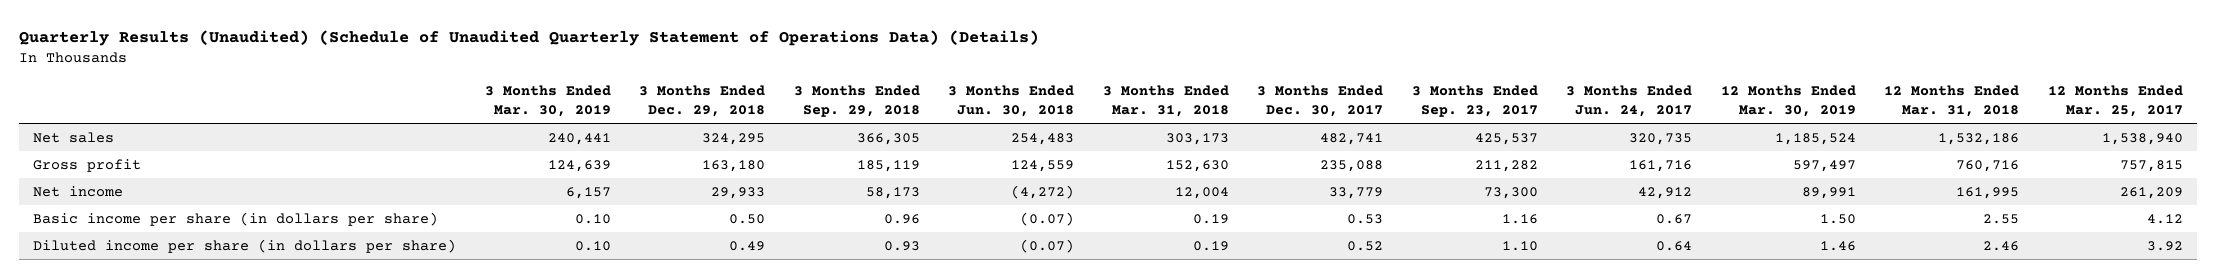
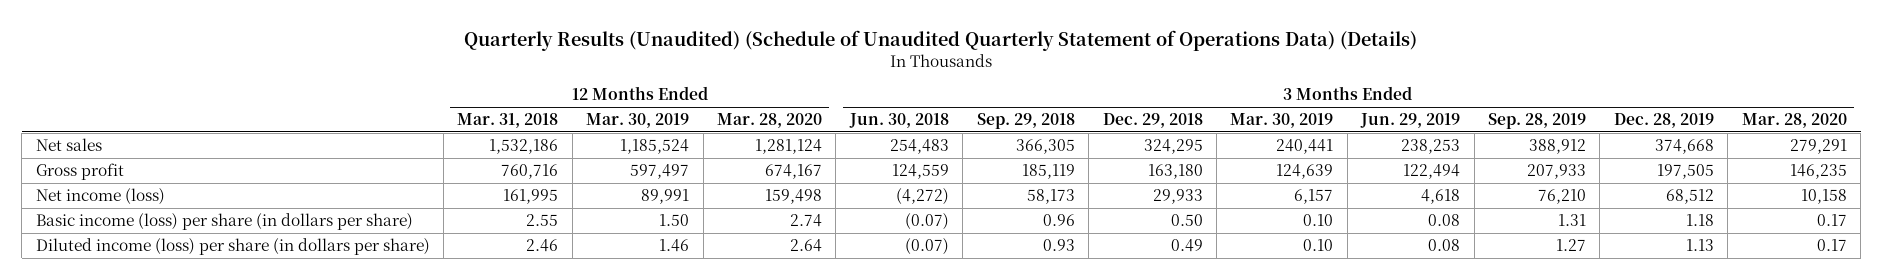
[1102,84,1229,117] 3 Months Ended Mar. 31, 2018 -> none
[1257,84,1384,117] 3 Months Ended Dec. 30, 2017 -> none
[1411,84,1538,117] 3 Months Ended Sep. 23, 2017 -> none
[1566,84,1693,117] 3 Months Ended Jun. 24, 2017 -> none
[2047,84,2183,117] 12 Months Ended Mar. 25, 2017 -> none
none -> [717,113,823,129] Mar. 28, 2020
none -> [1360,113,1461,129] Jun. 29, 2019
none -> [1488,113,1587,130] Sep. 28, 2019
none -> [1613,113,1714,129] Dec. 28, 2019
none -> [1741,113,1847,129] Mar. 28, 2020
[33,185,124,197] Net income -> [35,188,165,206] Net income (loss)
[33,211,439,226] Basic income per share (in dollars per share) -> [35,213,413,231] Basic income (loss) per share (in dollars per share)
[33,238,457,253] Diluted income per share (in dollars per share) -> [35,238,430,256] Diluted income (loss) per share (in dollars per share)

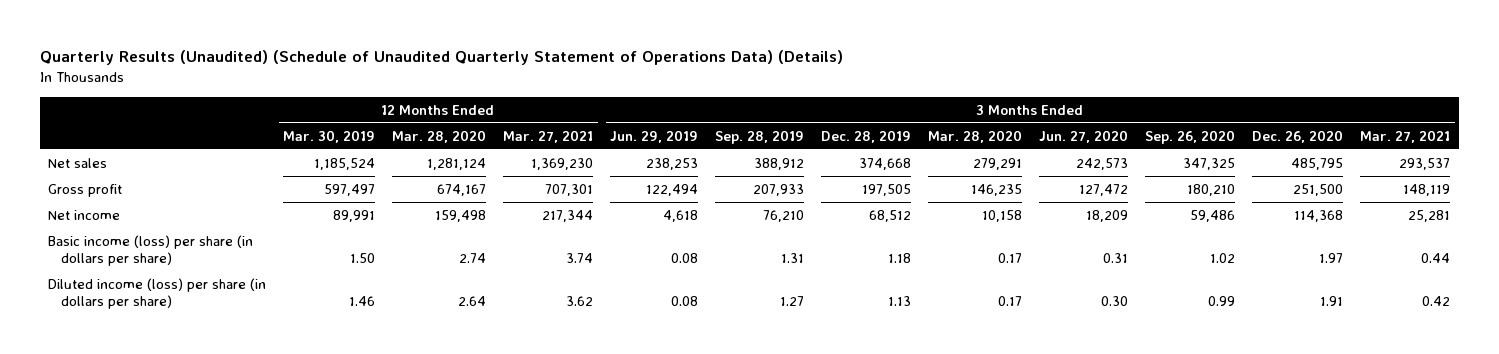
[457,113,559,129] Mar. 31, 2018 -> none
[848,113,949,129] Jun. 30, 2018 -> none
[976,113,1075,130] Sep. 29, 2018 -> none
[1102,113,1203,129] Dec. 29, 2018 -> none
[1230,113,1334,129] Mar. 30, 2019 -> none
none -> [503,129,594,143] Mar. 27, 2021
none -> [1039,129,1129,143] Jun. 27, 2020
none -> [1145,129,1236,144] Sep. 26, 2020
none -> [1252,129,1344,143] Dec. 26, 2020
none -> [1360,129,1451,143] Mar. 27, 2021
[35,188,165,206] Net income (loss) -> [48,210,121,221] Net income

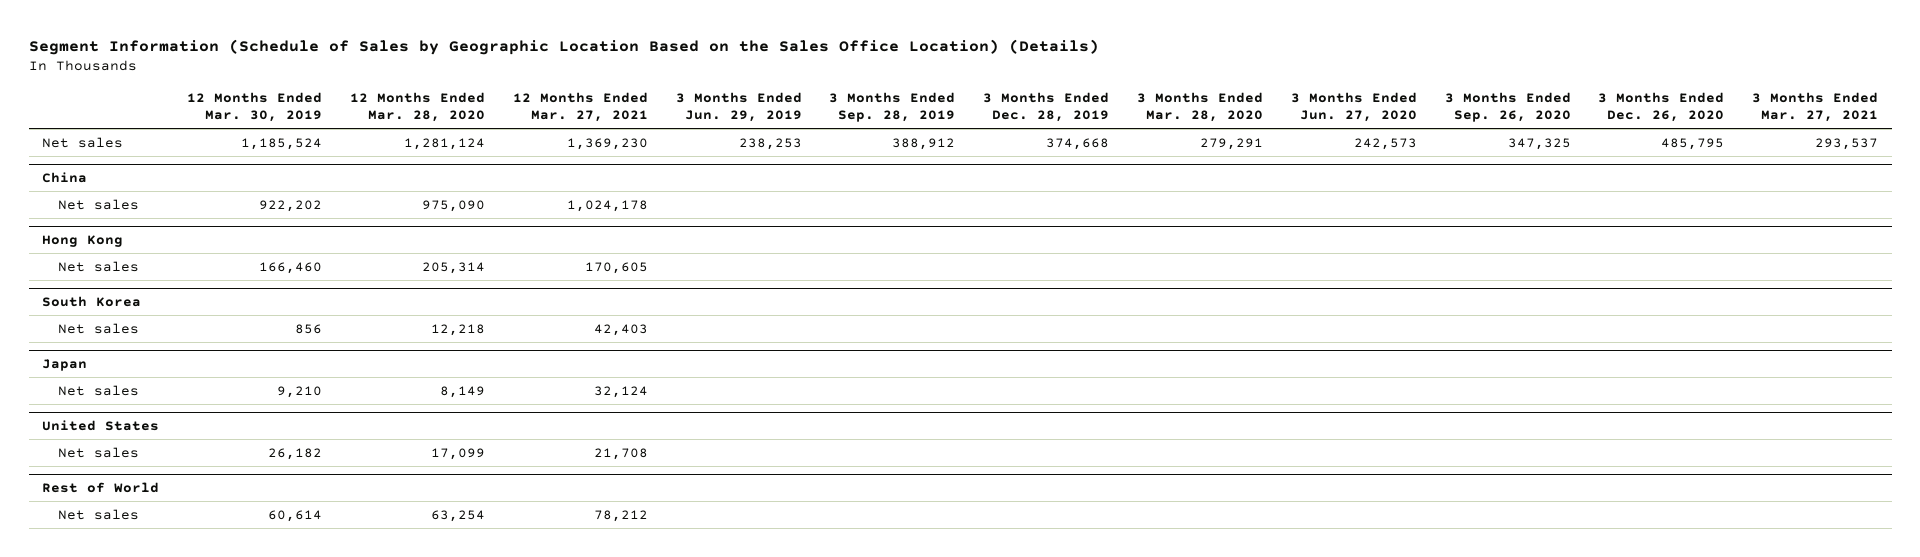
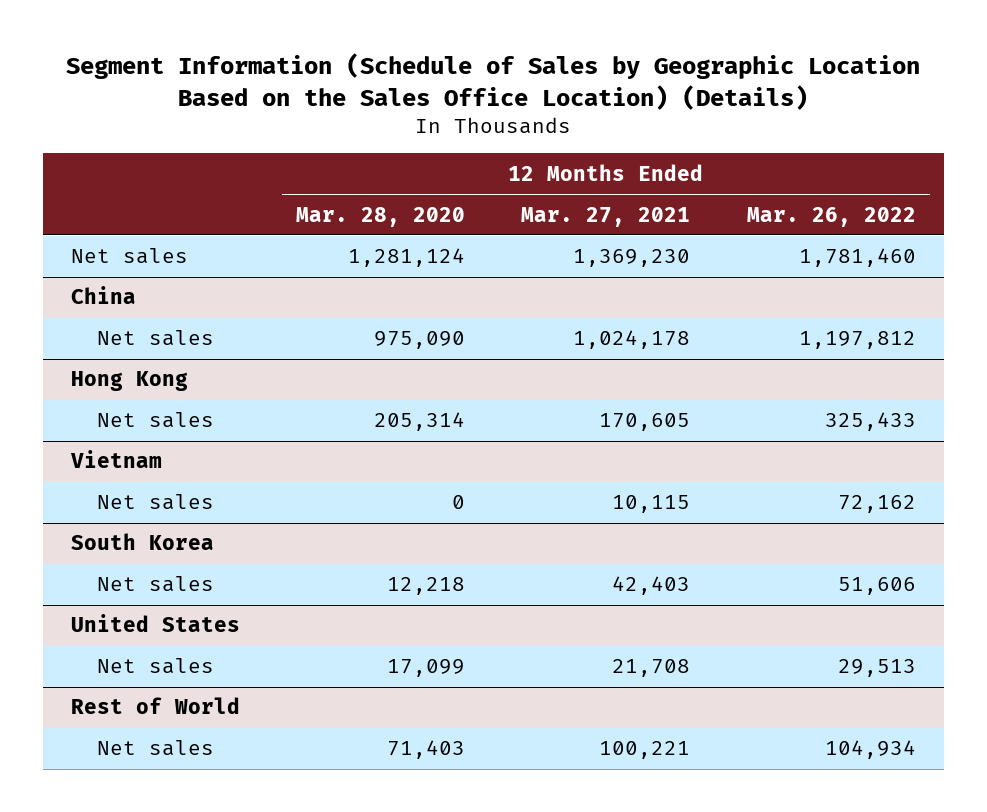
[187,92,323,123] 12 Months Ended Mar. 30, 2019 -> none
[675,92,802,123] 3 Months Ended Jun. 29, 2019 -> none
[829,92,956,123] 3 Months Ended Sep. 28, 2019 -> none
[983,92,1110,123] 3 Months Ended Dec. 28, 2019 -> none
[1136,92,1263,123] 3 Months Ended Mar. 28, 2020 -> none
[1290,92,1417,123] 3 Months Ended Jun. 27, 2020 -> none
[1444,92,1571,123] 3 Months Ended Sep. 26, 2020 -> none
[1598,92,1725,123] 3 Months Ended Dec. 26, 2020 -> none
[1752,92,1879,123] 3 Months Ended Mar. 27, 2021 -> none
none -> [746,206,916,227] Mar. 26, 2022
none -> [69,450,162,469] Vietnam
none -> [96,494,214,511] Net sales
[42,359,88,372] Japan -> none
[57,384,139,396] Net sales -> none
[430,509,485,522] 63,254 -> [387,740,466,760] 71,403
[593,509,648,522] 78,212 -> [599,741,691,760] 100,221

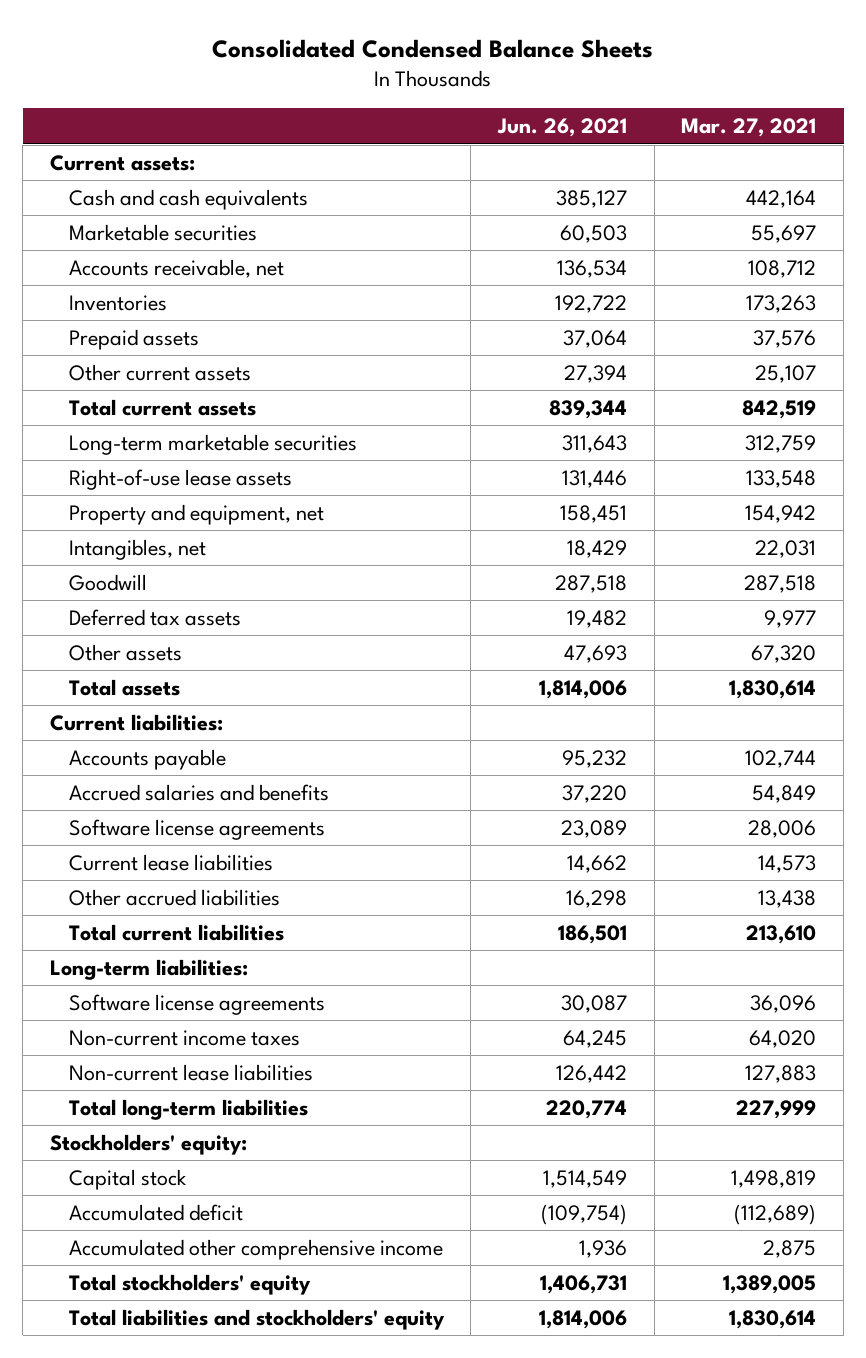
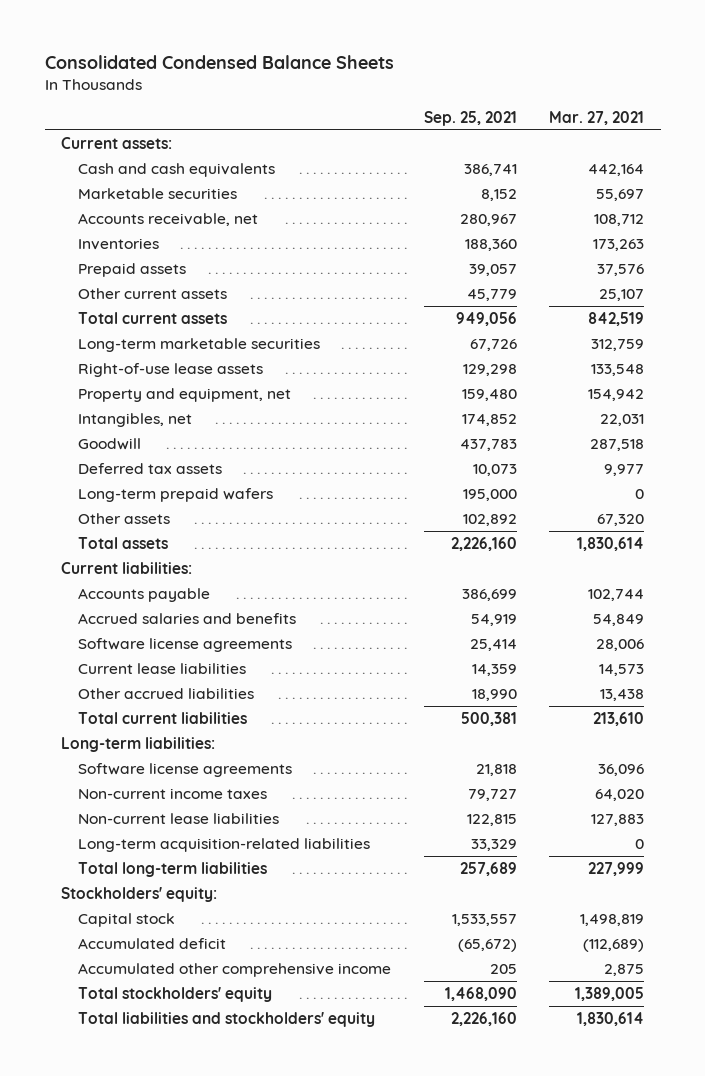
[496,118,627,138] Jun. 26, 2021 -> none
none -> [423,110,517,126] Sep. 25, 2021
none -> [77,487,273,502] Long-term prepaid wafers
none -> [77,837,370,852] Long-term acquisition-related liabilities

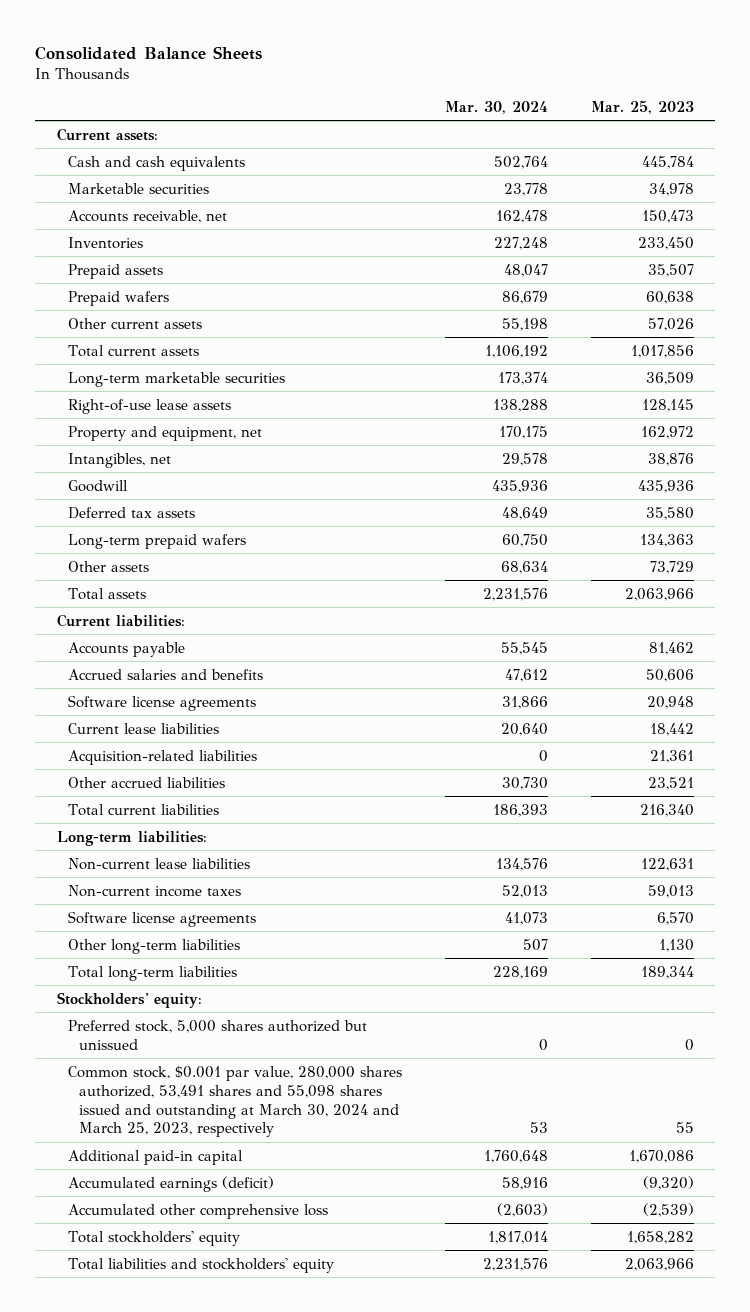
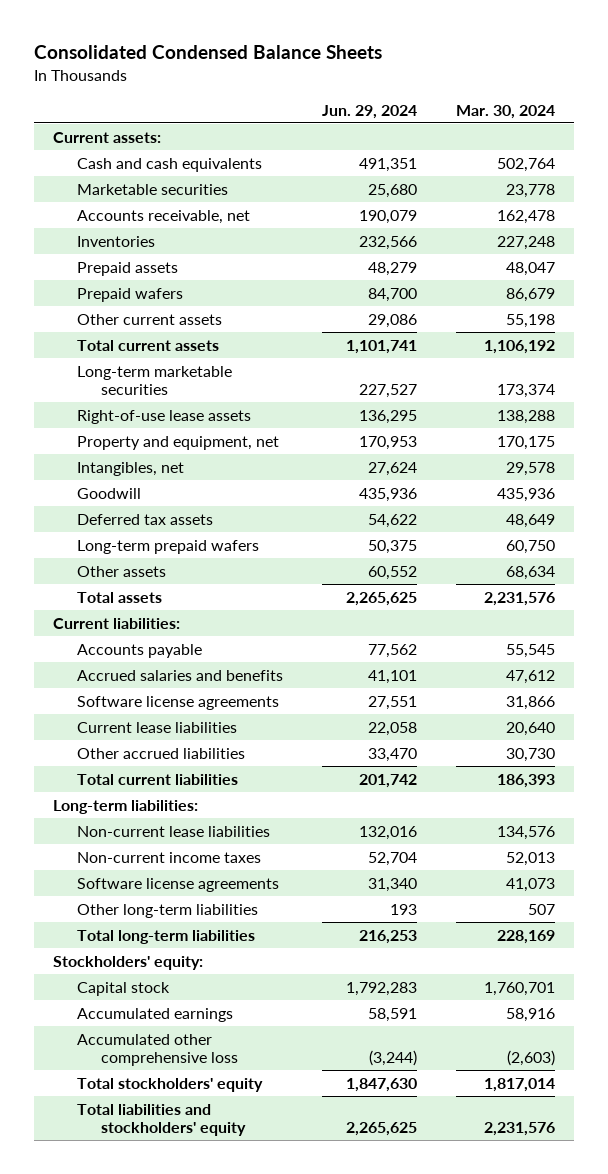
[35,45,263,60] Consolidated Balance Sheets -> [34,45,383,60] Consolidated Condensed Balance Sheets
[590,100,694,115] Mar. 25, 2023 -> none
none -> [322,104,418,119] Jun. 29, 2024
[68,749,258,765] Acquisition-related liabilities -> none
[68,1019,368,1050] Preferred stock, 5,000 shares authorized but unissued -> none
[68,1065,403,1138] Common stock, $0.001 par value, 280,000 shares authorized, 53,491 shares and 55,098 shares issued and outstanding at March 30, 2024 and March 25, 2023, respectively -> none
[68,1149,244,1165] Additional paid-in capital -> [77,981,171,996] Capital stock
[483,1149,548,1163] 1,760,648 -> [483,981,555,996] 1,760,701
[68,1175,275,1192] Accumulated earnings (deficit) -> [77,1007,234,1022] Accumulated earnings

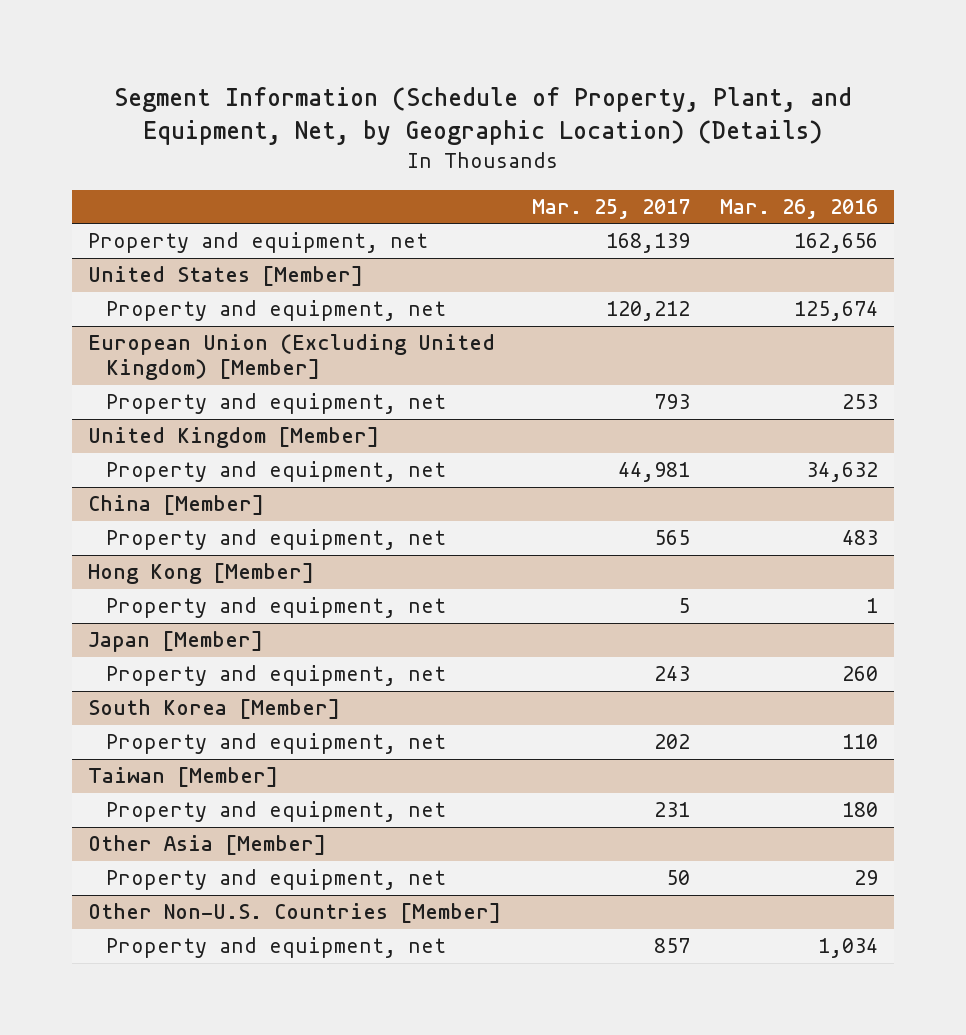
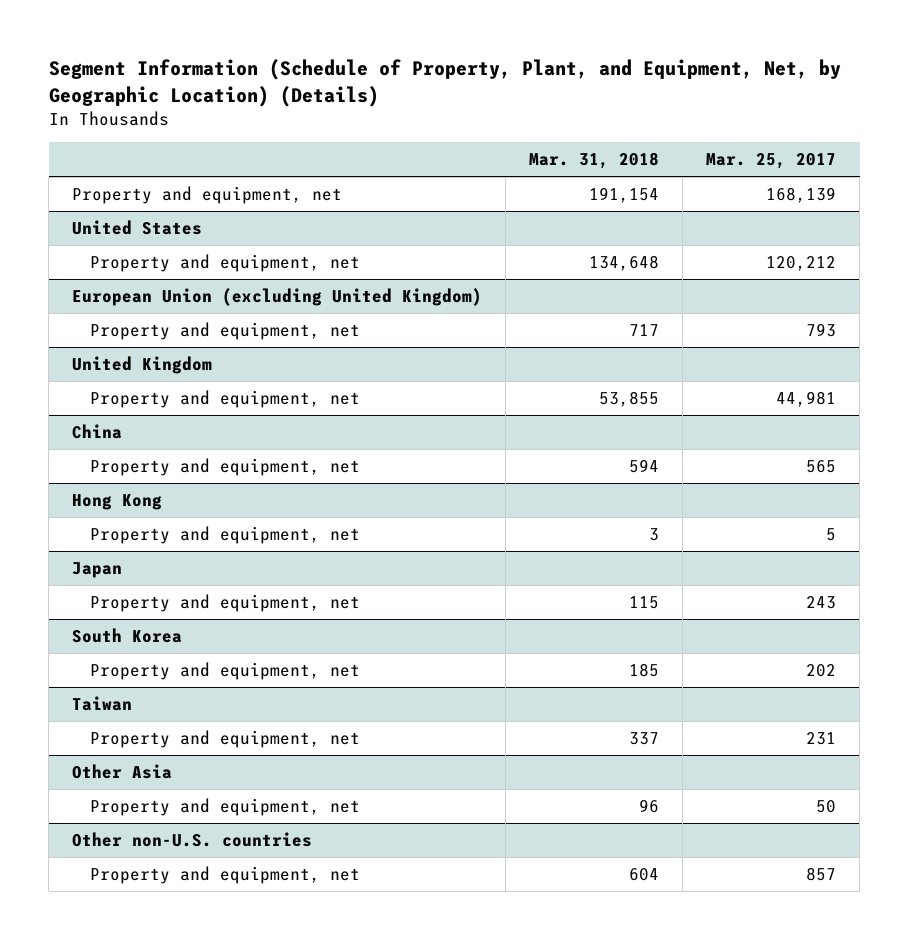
[720,198,879,219] Mar. 26, 2016 -> none
none -> [529,152,660,170] Mar. 31, 2018
[87,266,363,287] United States [Member] -> [72,220,203,236] United States
[87,334,495,381] European Union (Excluding United Kingdom) [Member] -> [72,288,483,307] European Union (excluding United Kingdom)
[87,427,379,449] United Kingdom [Member] -> [72,356,213,375] United Kingdom
[87,495,264,516] China [Member] -> [72,424,123,440] China
[87,563,314,585] Hong Kong [Member] -> [72,494,163,511] Hong Kong
[87,631,263,653] Japan [Member] -> [72,562,123,579] Japan
[87,699,340,720] South Korea [Member] -> [72,628,183,644] South Korea
[87,767,278,788] Taiwan [Member] -> [72,696,133,712] Taiwan
[87,835,326,856] Other Asia [Member] -> [72,764,173,780] Other Asia
[87,903,501,924] Other Non-U.S. Countries [Member] -> [72,832,313,848] Other non-U.S. countries

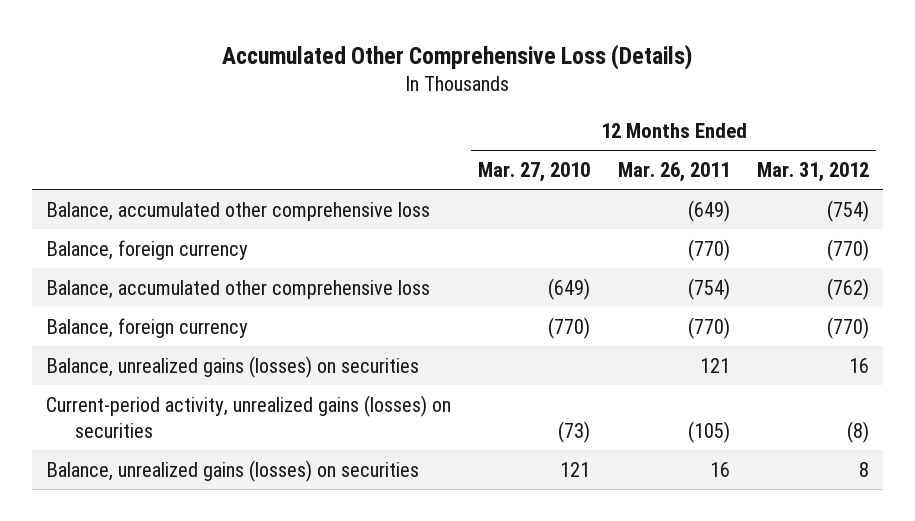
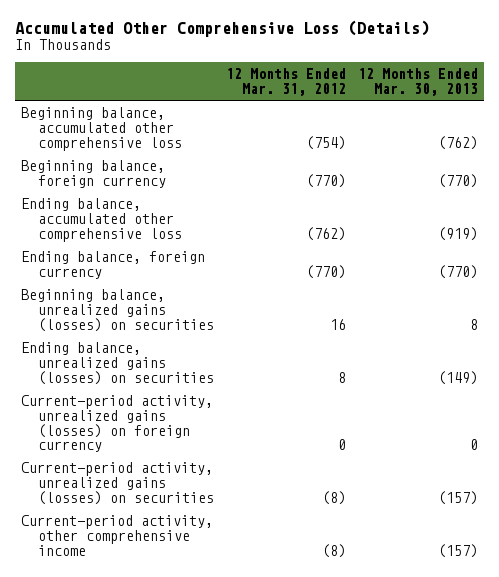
[478,162,591,183] Mar. 27, 2010 -> none
[617,162,730,183] Mar. 26, 2011 -> none
none -> [357,68,478,96] 12 Months Ended Mar. 30, 2013
[45,201,430,221] Balance, accumulated other comprehensive loss -> [21,107,182,151] Beginning balance, accumulated other comprehensive loss
[45,239,248,260] Balance, foreign currency -> [21,160,166,188] Beginning balance, foreign currency
[45,279,430,299] Balance, accumulated other comprehensive loss -> [21,198,182,242] Ending balance, accumulated other comprehensive loss
[45,317,248,338] Balance, foreign currency -> [21,251,206,279] Ending balance, foreign currency
[45,355,419,378] Balance, unrealized gains (losses) on securities -> [21,289,214,332] Beginning balance, unrealized gains (losses) on securities
none -> [21,342,214,385] Ending balance, unrealized gains (losses) on securities
none -> [21,395,214,453] Current-period activity, unrealized gains (losses) on foreign currency
[45,459,419,482] Balance, unrealized gains (losses) on securities -> none
none -> [21,515,214,556] Current-period activity, other comprehensive income

